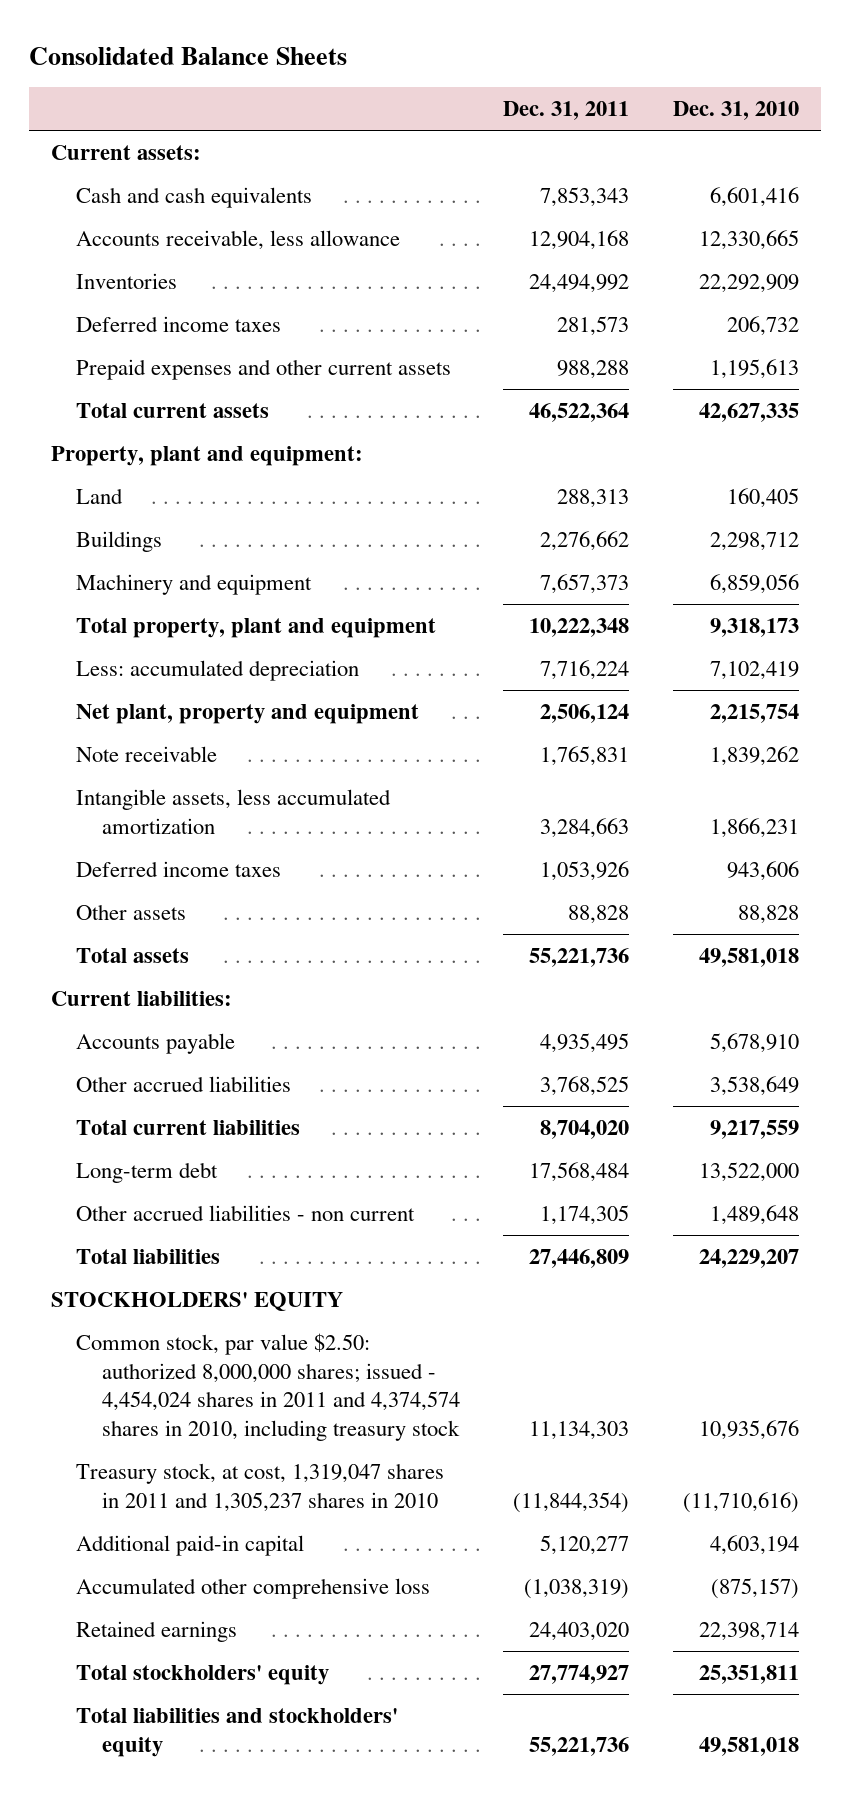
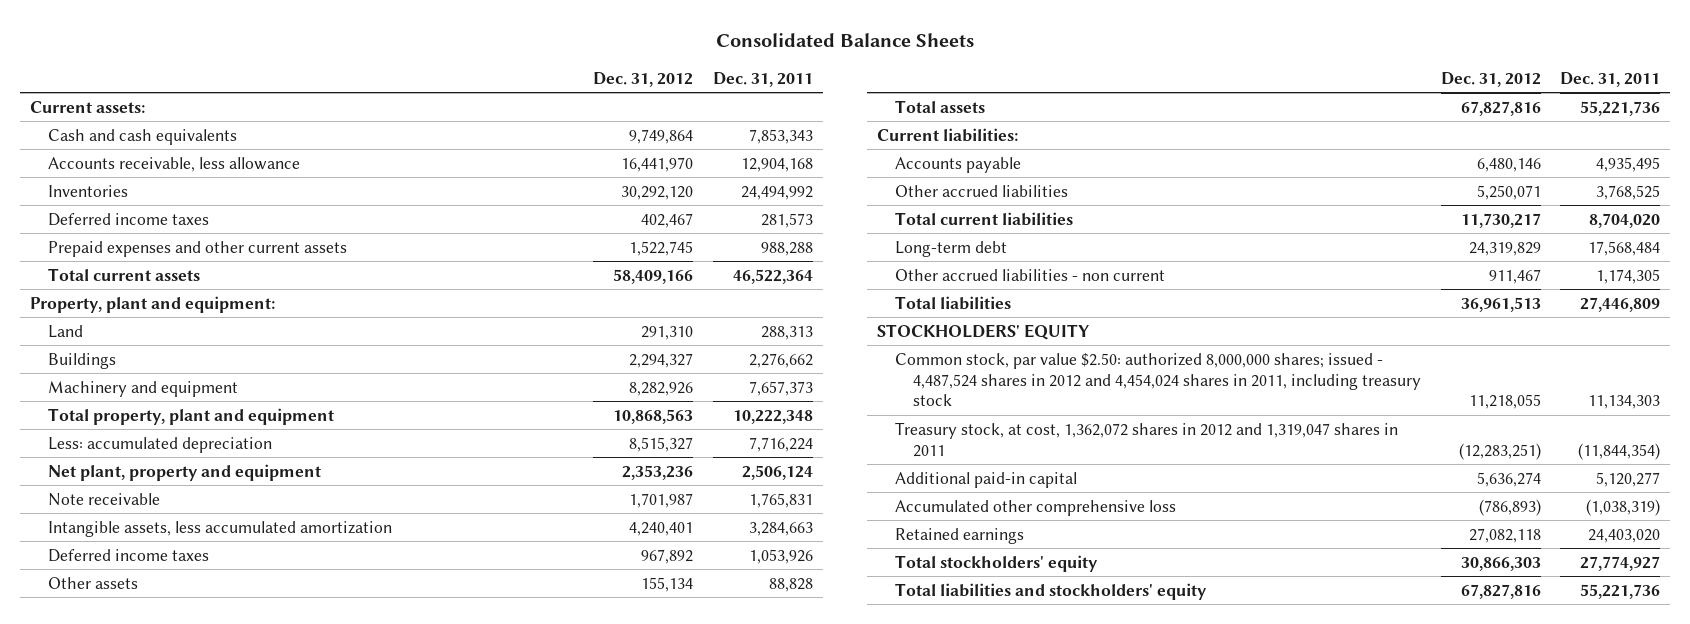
[672,101,799,121] Dec. 31, 2010 -> none
none -> [593,72,694,88] Dec. 31, 2012
[76,1333,460,1442] Common stock, par value $2.50: authorized 8,000,000 shares; issued - 4,454,024 shares in 2011 and 4,374,574 shares in 2010, including treasury stock -> [894,352,1421,407] Common stock, par value $2.50: authorized 8,000,000 shares; issued - 4,487,524 shares in 2012 and 4,454,024 shares in 2011, including treasury stock
[76,1463,445,1512] Treasury stock, at cost, 1,319,047 shares in 2011 and 1,305,237 shares in 2010 -> [894,421,1398,457] Treasury stock, at cost, 1,362,072 shares in 2012 and 1,319,047 shares in 2011

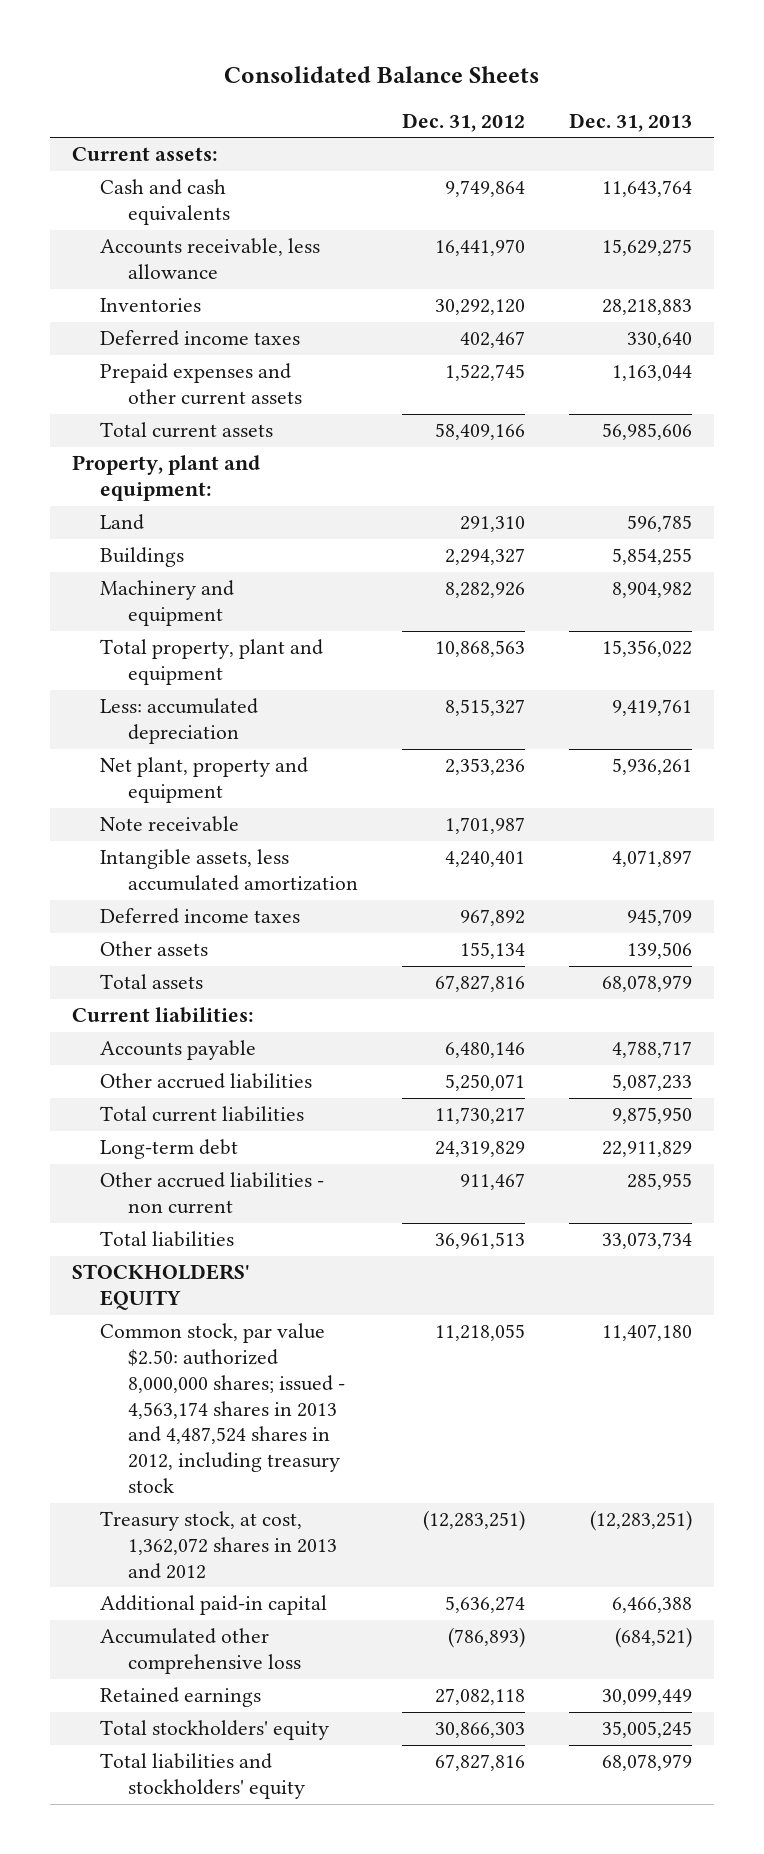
[713,72,814,88] Dec. 31, 2011 -> none
none -> [568,112,692,132] Dec. 31, 2013
[894,352,1421,407] Common stock, par value $2.50: authorized 8,000,000 shares; issued - 4,487,524 shares in 2012 and 4,454,024 shares in 2011, including treasury stock -> [100,1323,345,1494] Common stock, par value $2.50: authorized 8,000,000 shares; issued - 4,563,174 shares in 2013 and 4,487,524 shares in 2012, including treasury stock
[894,421,1398,457] Treasury stock, at cost, 1,362,072 shares in 2012 and 1,319,047 shares in 2011 -> [100,1511,337,1579] Treasury stock, at cost, 1,362,072 shares in 2013 and 2012

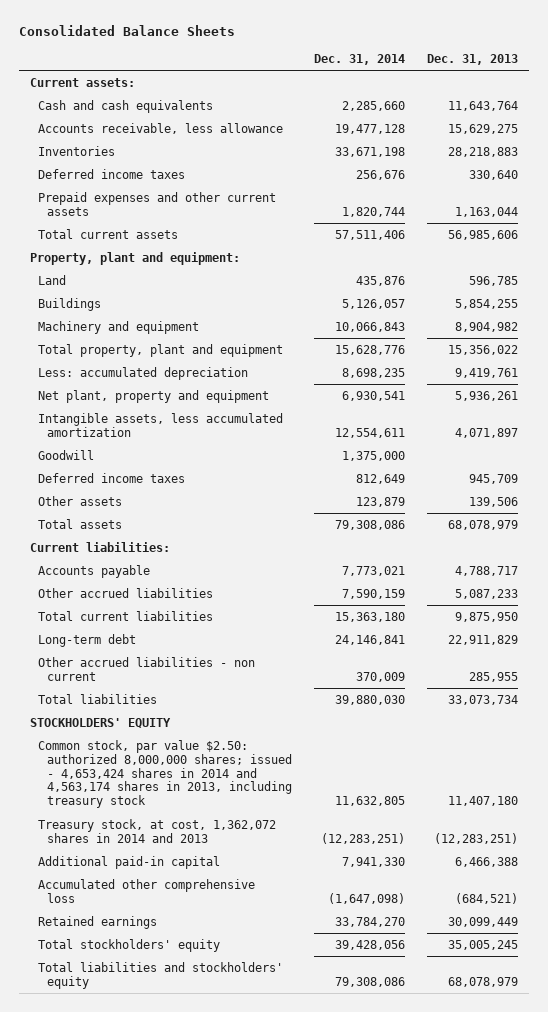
[401,112,525,132] Dec. 31, 2012 -> none
none -> [314,53,406,65] Dec. 31, 2014
[100,816,240,833] Note receivable -> none
none -> [38,449,95,460] Goodwill
[100,1323,345,1494] Common stock, par value $2.50: authorized 8,000,000 shares; issued - 4,563,174 shares in 2013 and 4,487,524 shares in 2012, including treasury stock -> [38,739,292,809] Common stock, par value $2.50: authorized 8,000,000 shares; issued - 4,653,424 shares in 2014 and 4,563,174 shares in 2013, including treasury stock
[100,1511,337,1579] Treasury stock, at cost, 1,362,072 shares in 2013 and 2012 -> [38,818,277,843] Treasury stock, at cost, 1,362,072 shares in 2014 and 2013

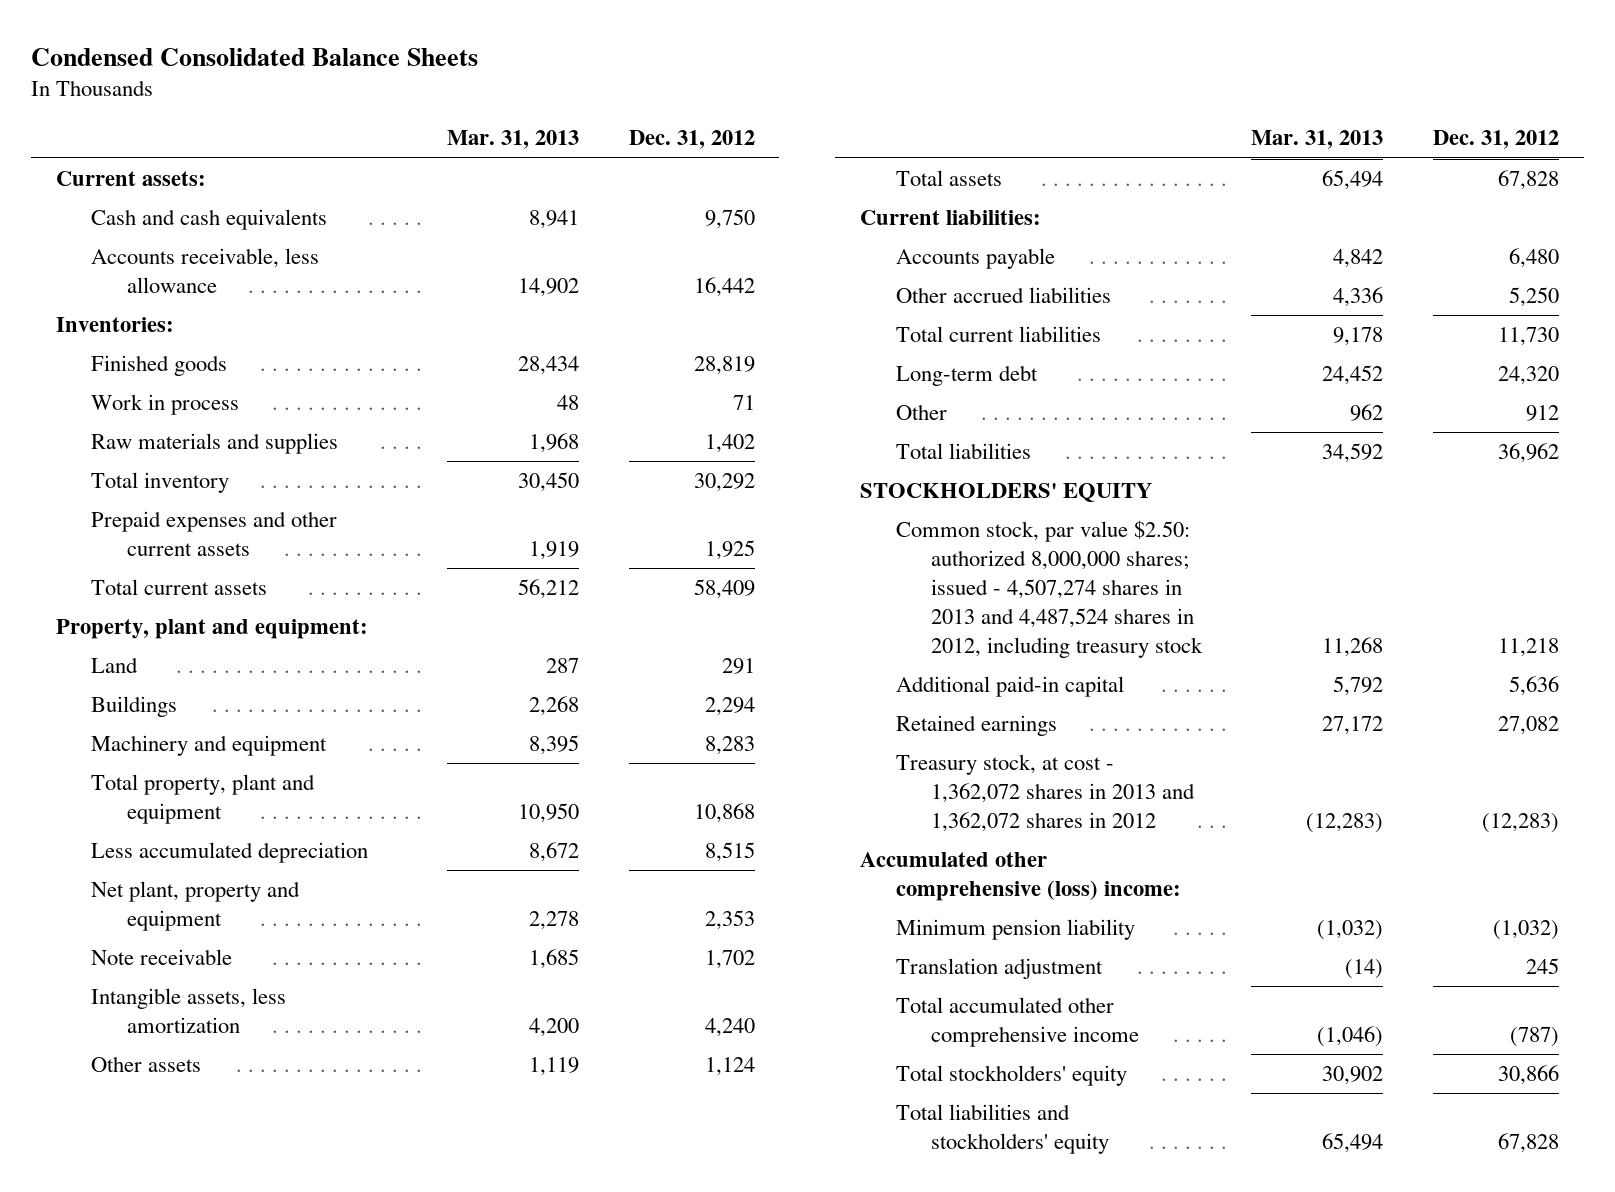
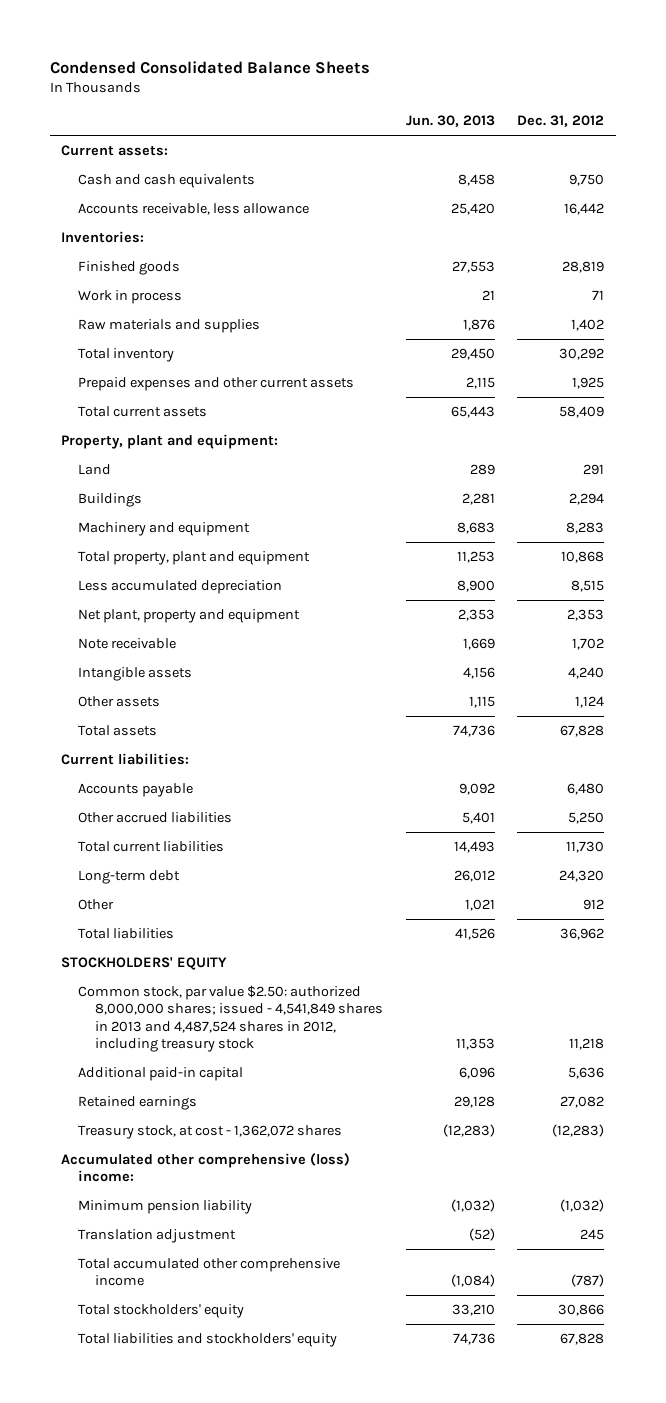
[447,130,580,150] Mar. 31, 2013 -> none
none -> [405,115,495,128] Jun. 30, 2013
[91,987,287,1033] Intangible assets, less amortization -> [78,666,193,681] Intangible assets
[895,519,1203,658] Common stock, par value $2.50: authorized 8,000,000 shares; issued - 4,507,274 shares in 2013 and 4,487,524 shares in 2012, including treasury stock -> [78,984,383,1053] Common stock, par value $2.50: authorized 8,000,000 shares; issued - 4,541,849 shares in 2013 and 4,487,524 shares in 2012, including treasury stock
[895,753,1195,832] Treasury stock, at cost - 1,362,072 shares in 2013 and 1,362,072 shares in 2012 -> [78,1124,343,1139] Treasury stock, at cost - 1,362,072 shares

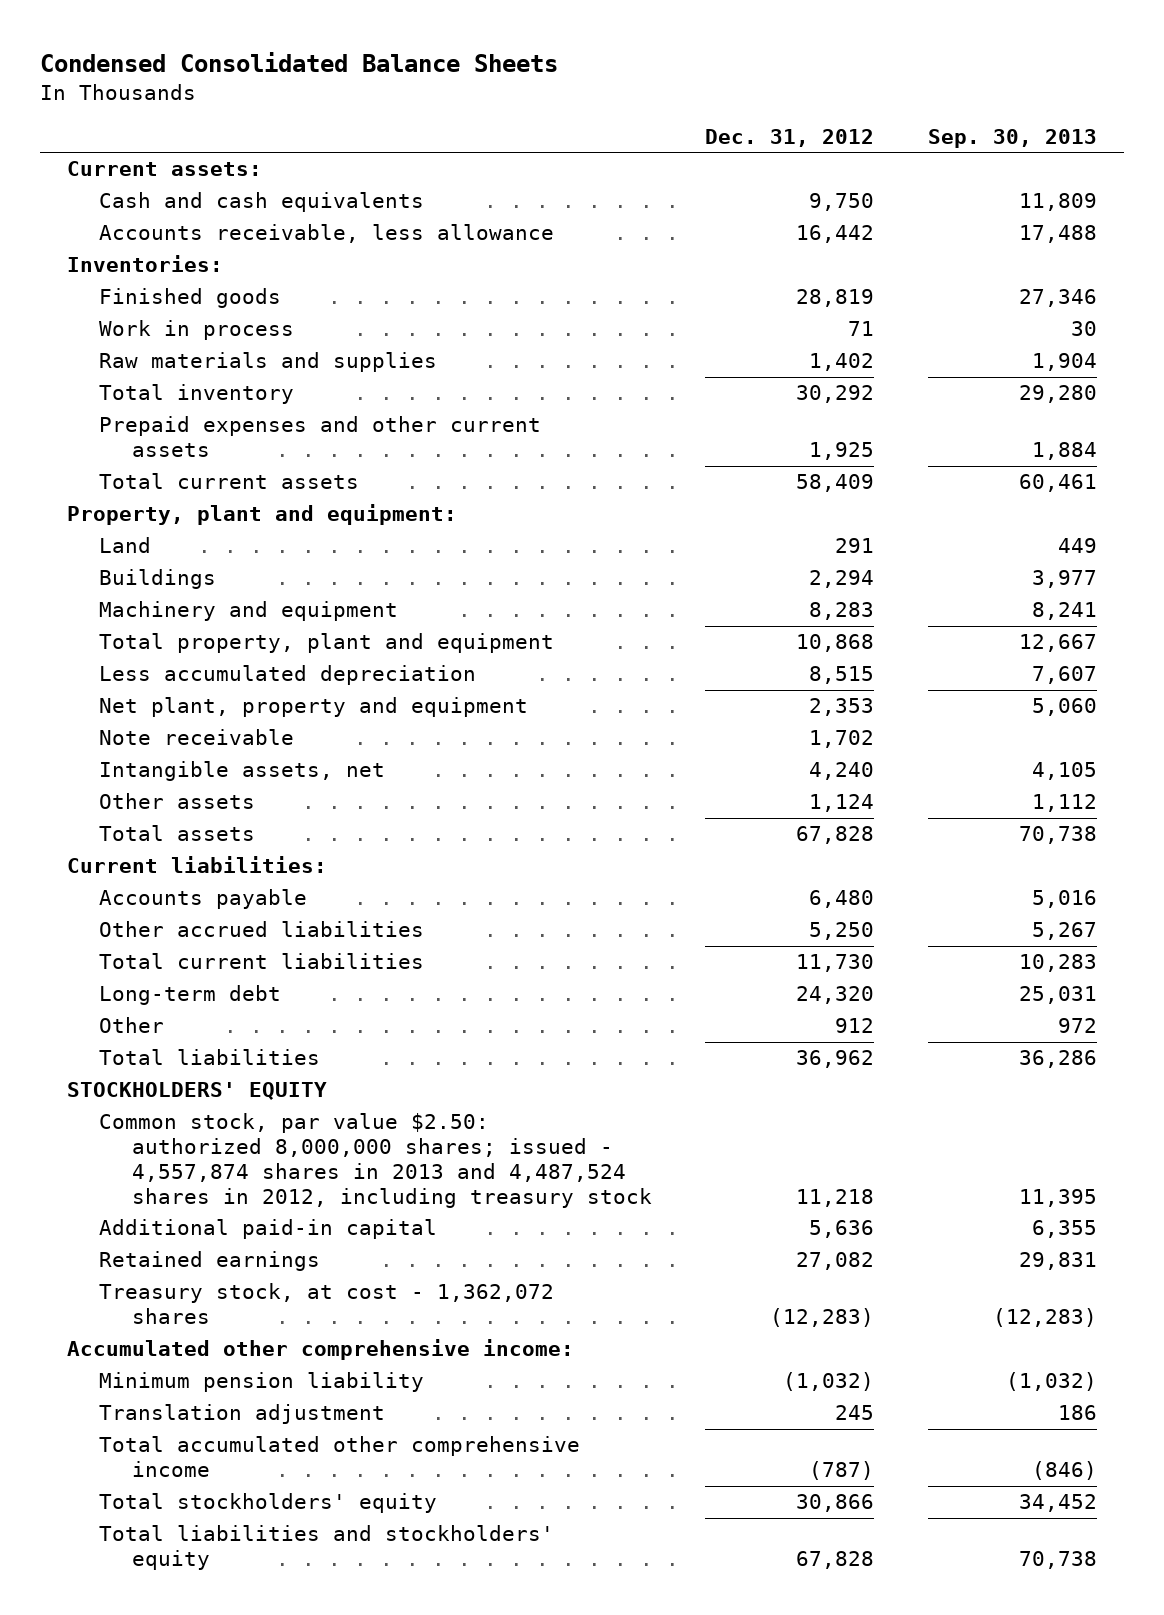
[405,115,495,128] Jun. 30, 2013 -> none
none -> [928,128,1098,148] Sep. 30, 2013
[78,666,193,681] Intangible assets -> [99,761,386,782] Intangible assets, net
[78,984,383,1053] Common stock, par value $2.50: authorized 8,000,000 shares; issued - 4,541,849 shares in 2013 and 4,487,524 shares in 2012, including treasury stock -> [99,1113,652,1208] Common stock, par value $2.50: authorized 8,000,000 shares; issued - 4,557,874 shares in 2013 and 4,487,524 shares in 2012, including treasury stock
[61,1152,351,1183] Accumulated other comprehensive (loss) income: -> [67,1339,575,1361] Accumulated other comprehensive income:

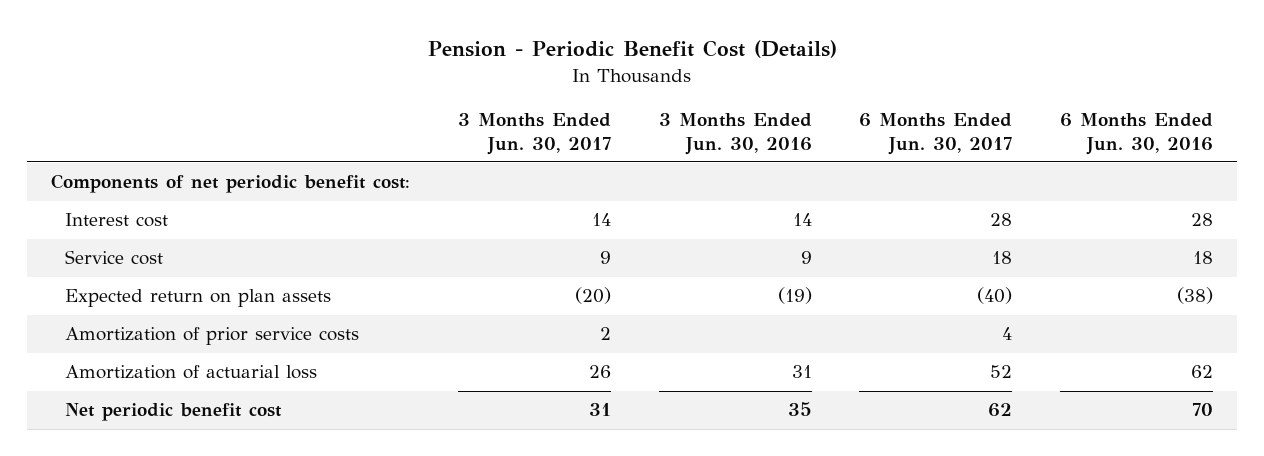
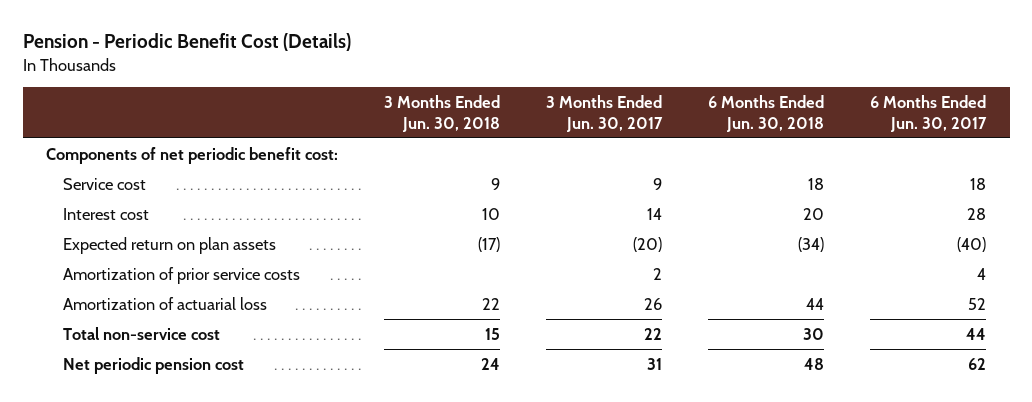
[658,112,812,155] 3 Months Ended Jun. 30, 2016 -> none
[1060,112,1214,155] 6 Months Ended Jun. 30, 2016 -> none
none -> [383,94,500,132] 3 Months Ended Jun. 30, 2018
none -> [708,94,825,132] 6 Months Ended Jun. 30, 2018
[64,213,168,228] Interest cost -> [62,207,149,220] Interest cost
none -> [62,326,220,340] Total non-service cost
[64,403,282,422] Net periodic benefit cost -> [62,356,244,374] Net periodic pension cost

